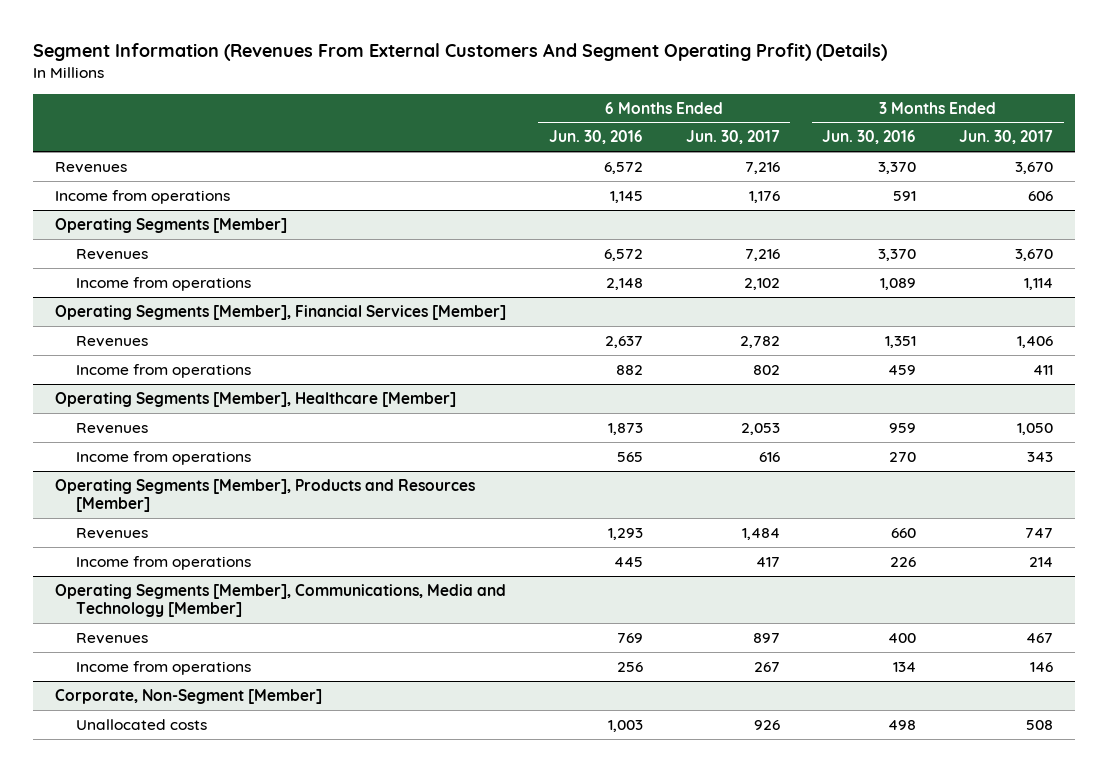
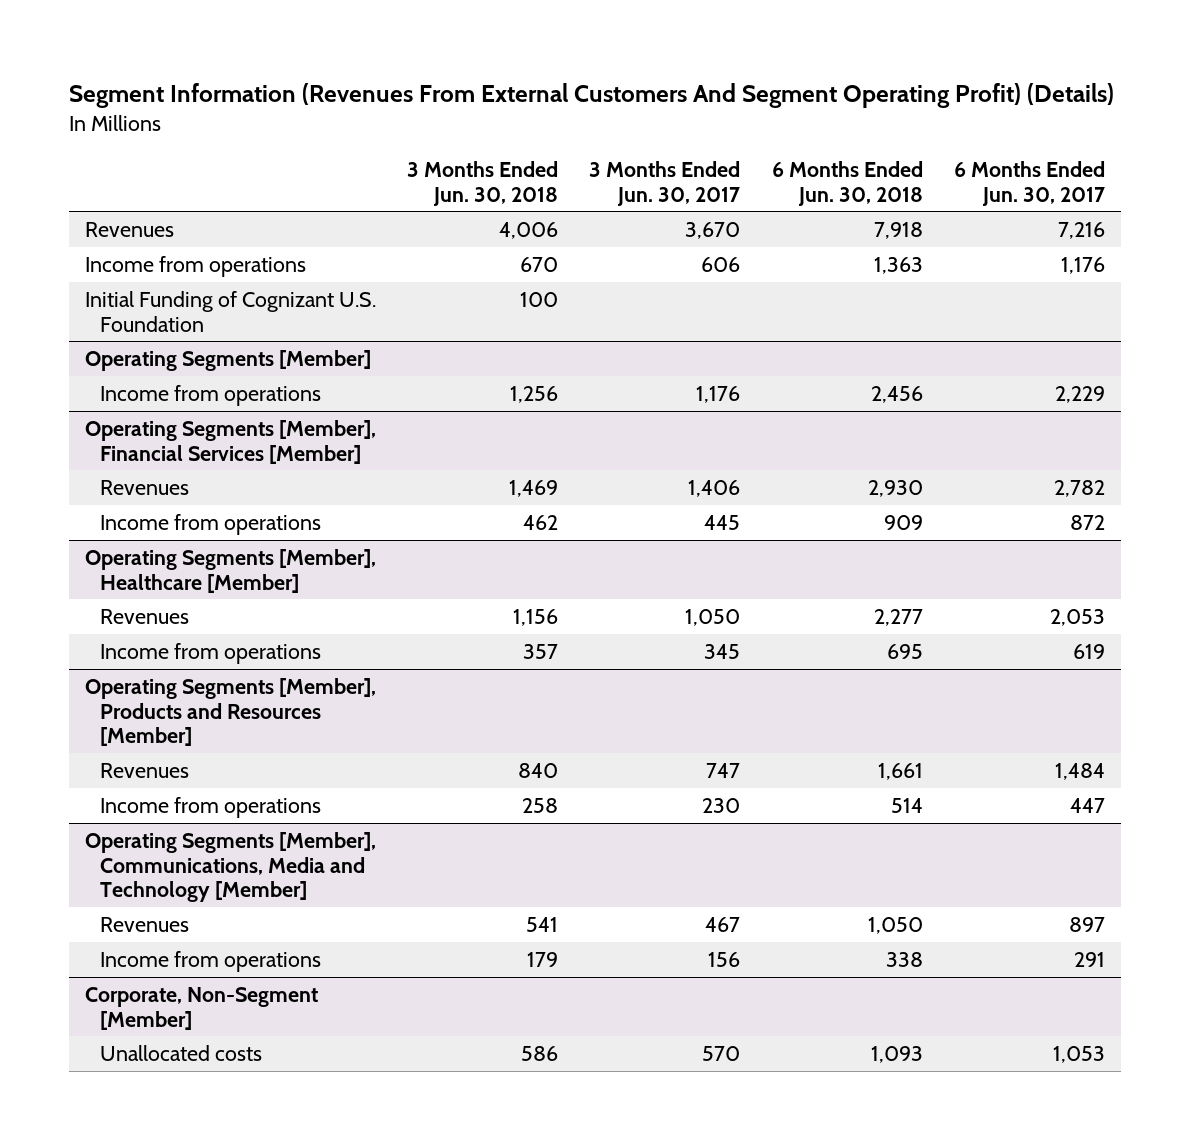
[548,130,643,145] Jun. 30, 2016 -> none
[822,130,917,145] Jun. 30, 2016 -> none
none -> [406,160,558,206] 3 Months Ended Jun. 30, 2018
none -> [771,160,923,206] 6 Months Ended Jun. 30, 2018
none -> [84,290,376,332] Initial Funding of Cognizant U.S. Foundation
[75,248,148,260] Revenues -> none
[743,277,780,290] 2,102 -> [1055,385,1106,403] 2,229
[1024,277,1054,290] 1,114 -> [696,385,741,403] 1,176
[752,364,780,375] 802 -> [1070,514,1106,530] 872
[1033,364,1054,375] 411 -> [704,514,741,530] 445
[758,451,780,462] 616 -> [1073,643,1106,659] 619
[1027,451,1054,462] 343 -> [704,643,741,659] 345
[755,556,780,567] 417 -> [1070,797,1106,813] 447
[1029,556,1054,567] 214 -> [702,797,741,813] 230
[753,661,780,672] 267 -> [1074,951,1106,967] 291
[1030,661,1054,672] 146 -> [708,951,741,967] 156
[753,719,780,730] 926 -> [1053,1045,1106,1063] 1,053
[1026,719,1054,730] 508 -> [702,1045,741,1061] 570

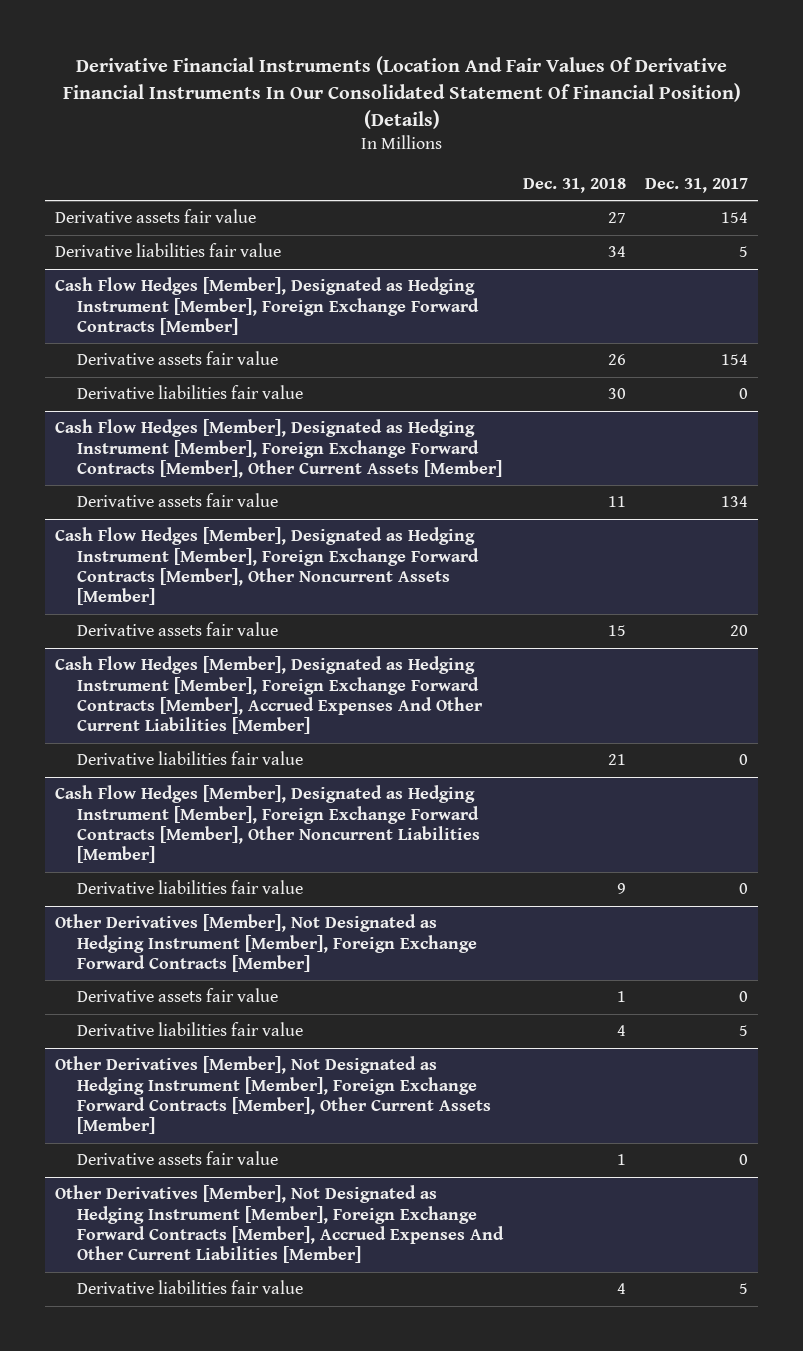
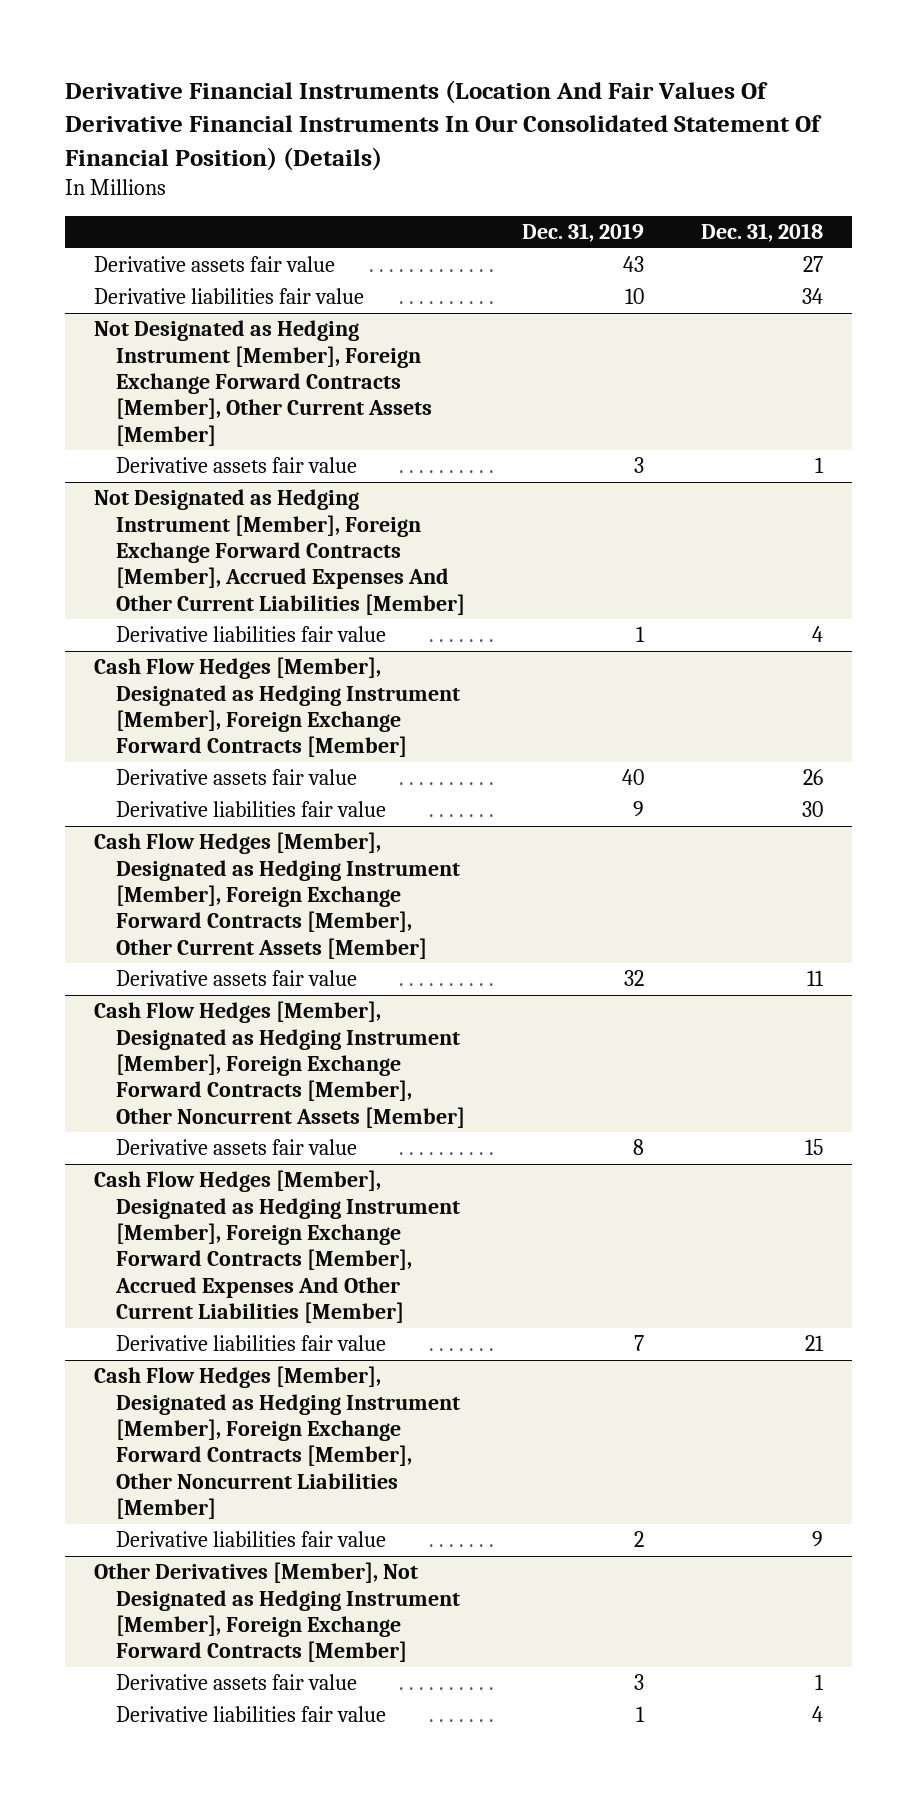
[645,177,749,193] Dec. 31, 2017 -> none
none -> [522,223,645,243] Dec. 31, 2019
none -> [93,320,433,446] Not Designated as Hedging Instrument [Member], Foreign Exchange Forward Contracts [Member], Other Current Assets [Member]
none -> [116,457,358,474] Derivative assets fair value
none -> [93,489,466,615] Not Designated as Hedging Instrument [Member], Foreign Exchange Forward Contracts [Member], Accrued Expenses And Other Current Liabilities [Member]
none -> [116,626,387,643] Derivative liabilities fair value
[54,1056,492,1135] Other Derivatives [Member], Not Designated as Hedging Instrument [Member], Foreign Exchange Forward Contracts [Member], Other Current Assets [Member] -> none
[77,1151,279,1166] Derivative assets fair value -> none
[54,1185,505,1264] Other Derivatives [Member], Not Designated as Hedging Instrument [Member], Foreign Exchange Forward Contracts [Member], Accrued Expenses And Other Current Liabilities [Member] -> none
[77,1280,304,1295] Derivative liabilities fair value -> none

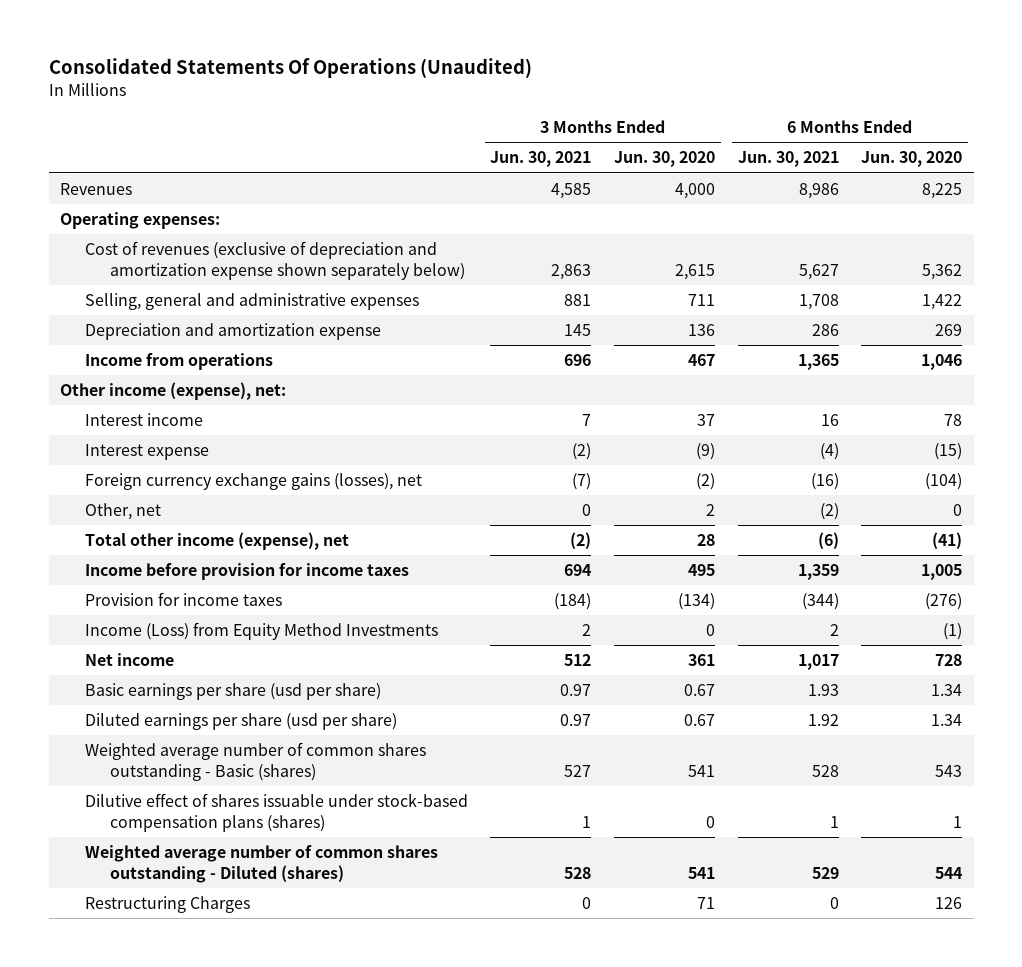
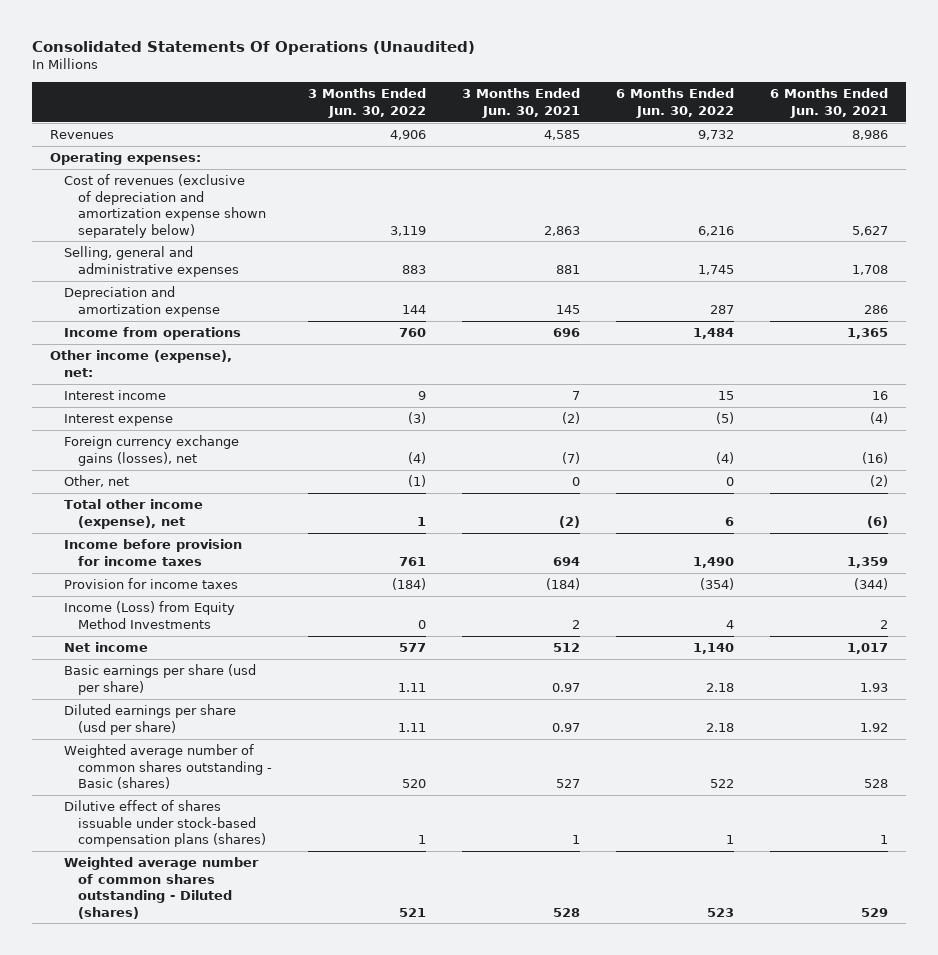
[614,151,716,168] Jun. 30, 2020 -> none
[861,151,963,168] Jun. 30, 2020 -> none
none -> [308,88,427,118] 3 Months Ended Jun. 30, 2022
none -> [615,88,734,118] 6 Months Ended Jun. 30, 2022
[84,896,250,914] Restructuring Charges -> none

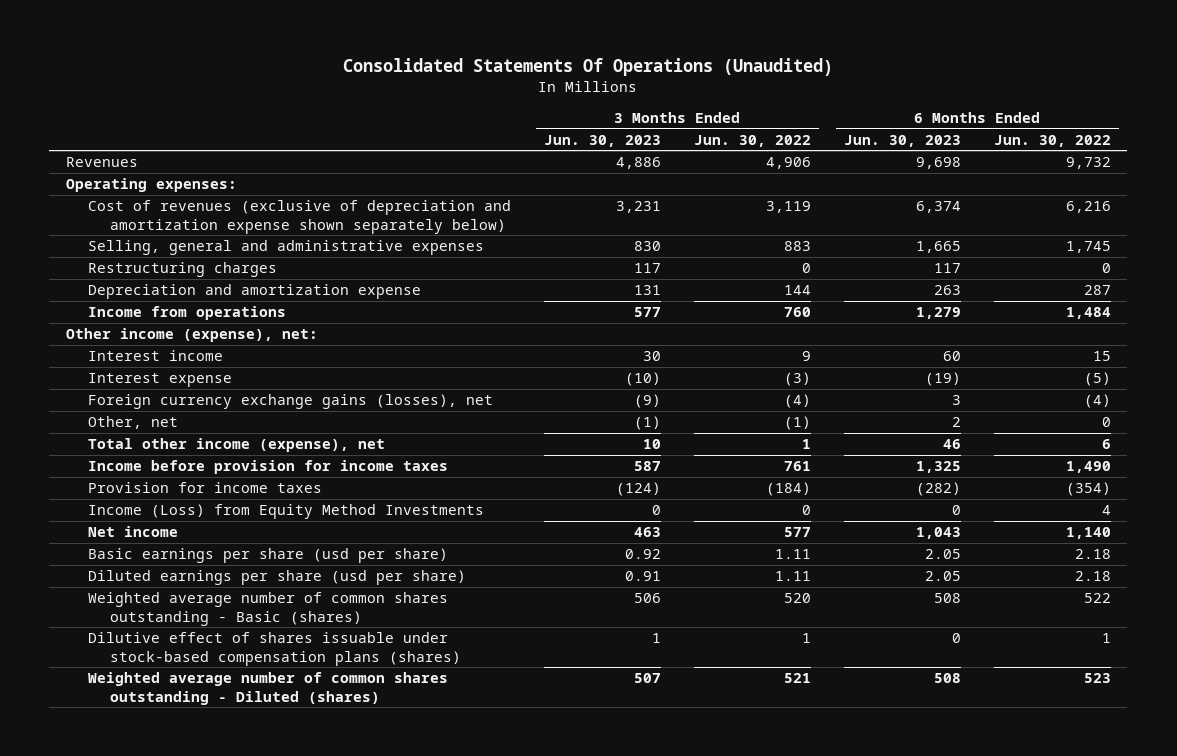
[462,88,581,118] 3 Months Ended Jun. 30, 2021 -> none
[769,88,888,118] 6 Months Ended Jun. 30, 2021 -> none
none -> [543,134,661,147] Jun. 30, 2023
none -> [843,134,961,147] Jun. 30, 2023
none -> [88,262,278,278] Restructuring charges

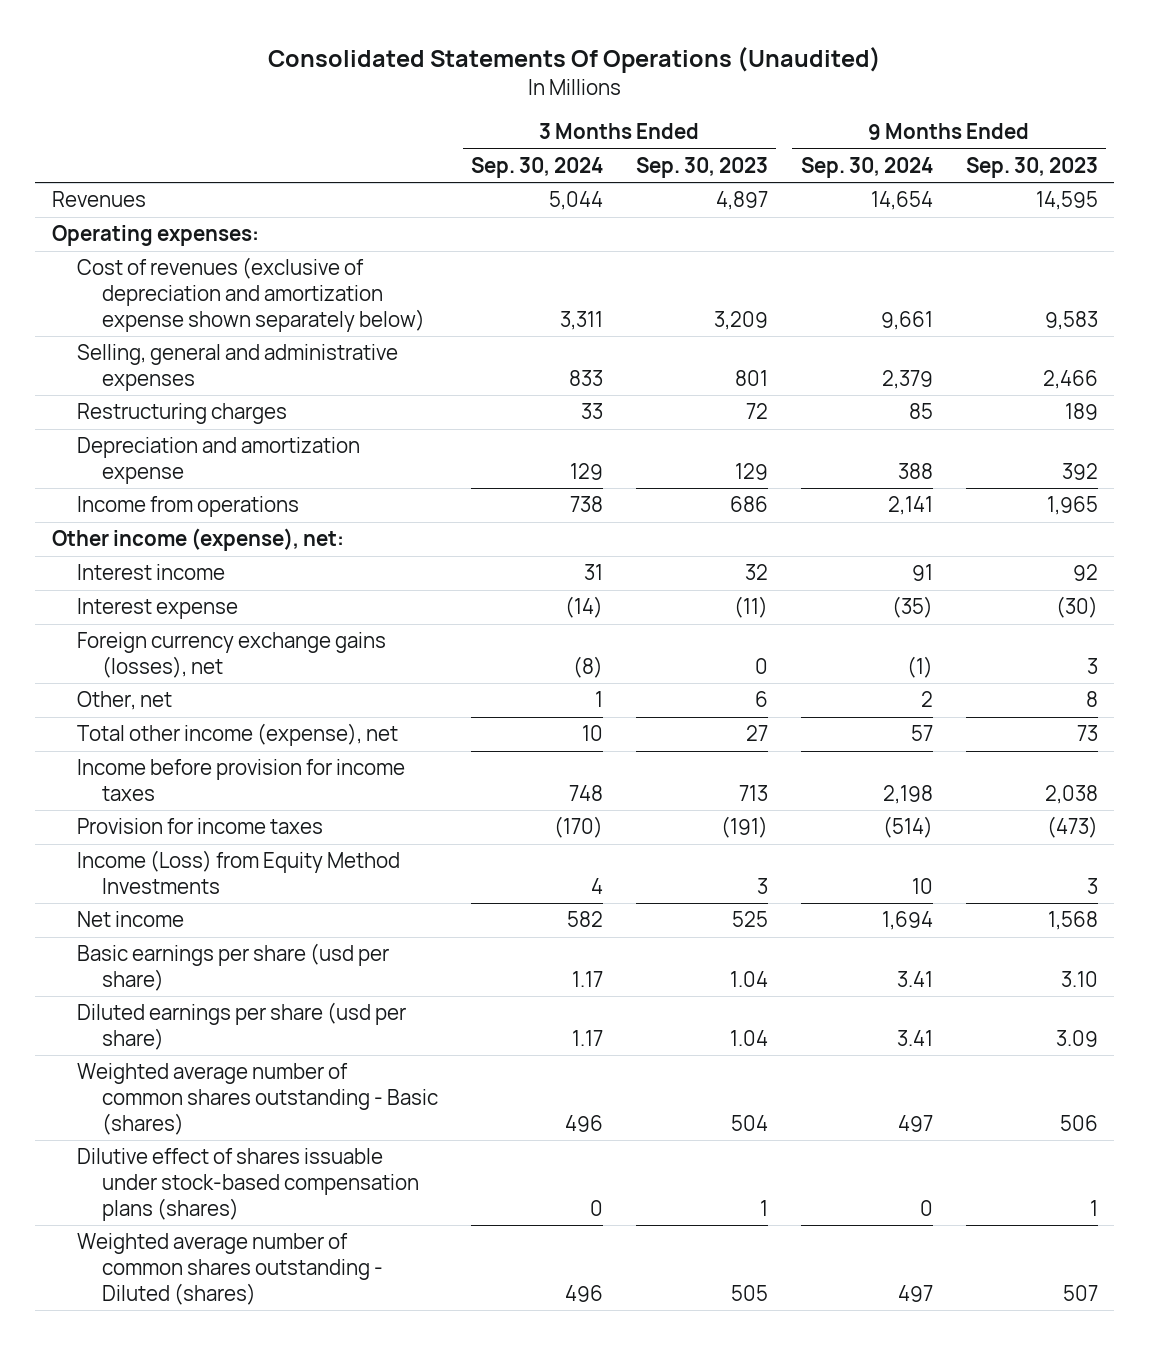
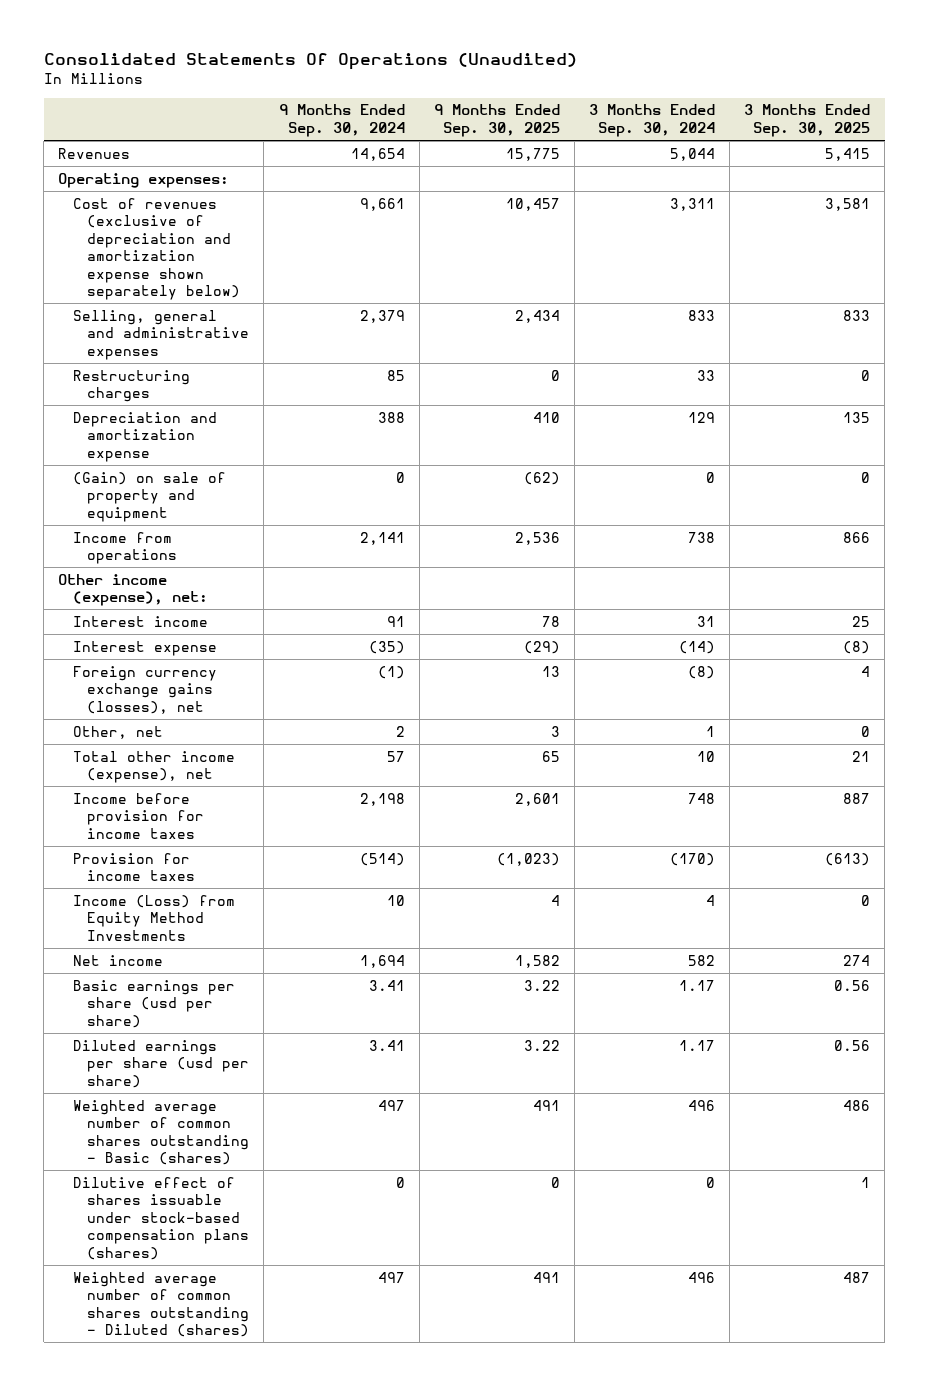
[635,157,768,179] Sep. 30, 2023 -> none
[965,157,1098,179] Sep. 30, 2023 -> none
none -> [433,104,560,137] 9 Months Ended Sep. 30, 2025
none -> [744,104,871,137] 3 Months Ended Sep. 30, 2025
none -> [72,471,226,522] (Gain) on sale of property and equipment

